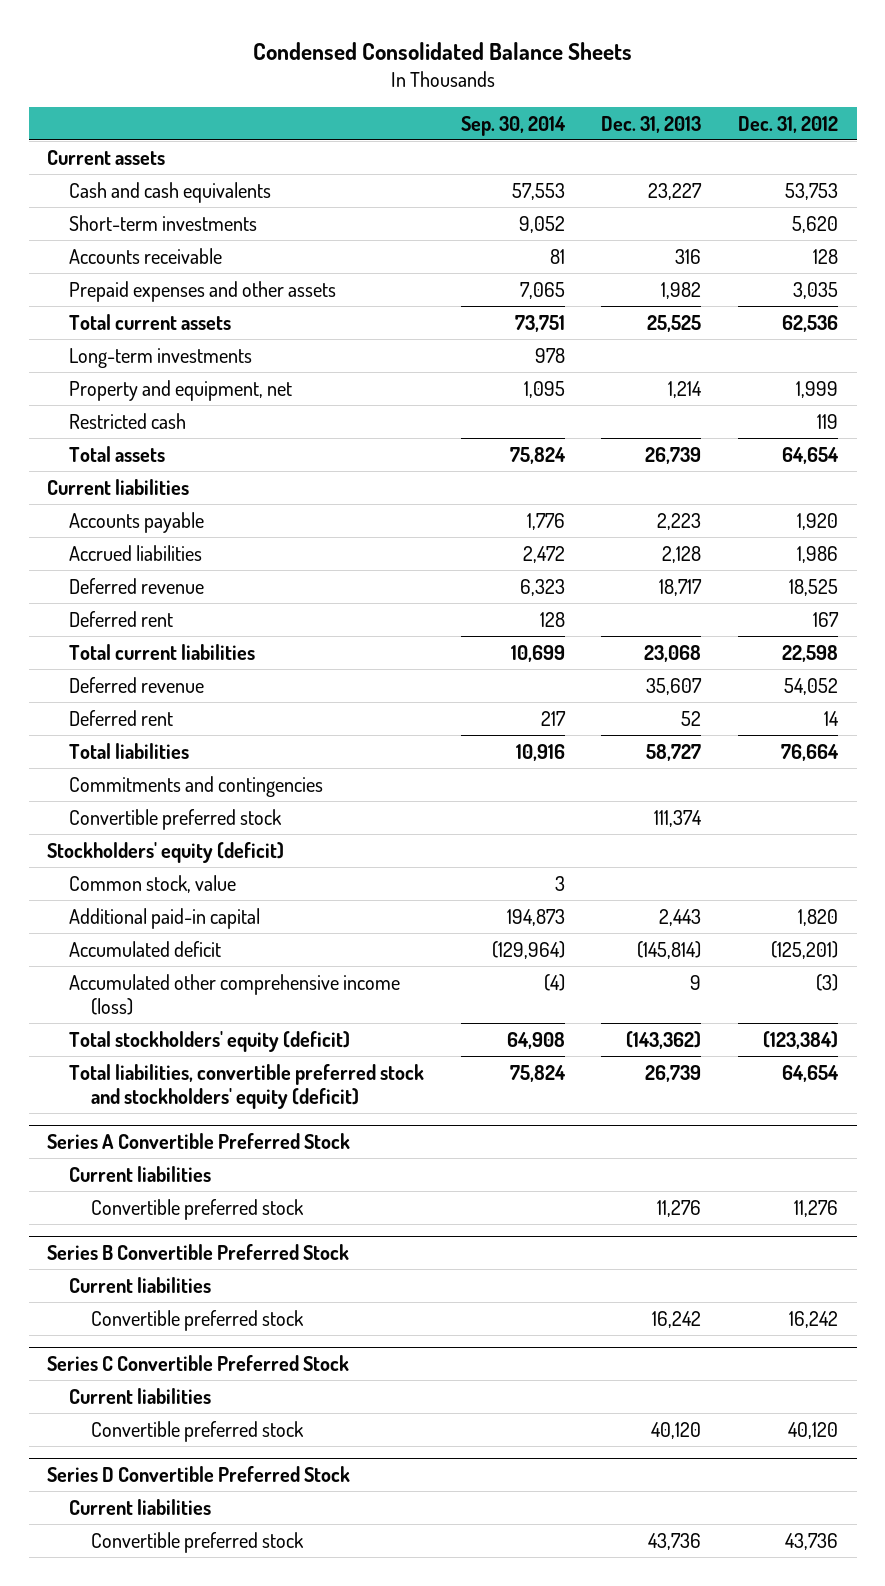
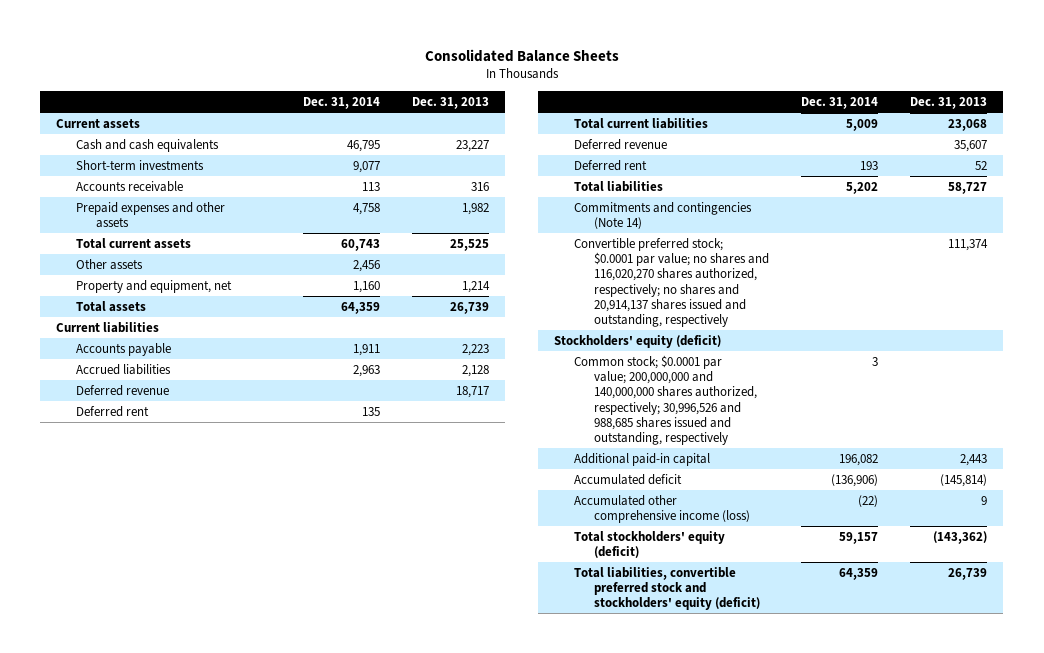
[252,41,632,60] Condensed Consolidated Balance Sheets -> [424,48,619,62] Consolidated Balance Sheets
[460,115,566,136] Sep. 30, 2014 -> none
[738,115,839,133] Dec. 31, 2012 -> none
none -> [303,97,381,110] Dec. 31, 2014
[68,347,252,368] Long-term investments -> none
none -> [76,258,144,270] Other assets
[68,412,186,429] Restricted cash -> none
[68,775,323,797] Commitments and contingencies -> [574,201,753,230] Commitments and contingencies (Note 14)
[68,808,282,830] Convertible preferred stock -> [574,237,770,328] Convertible preferred stock; $0.0001 par value; no shares and 116,020,270 shares authorized, respectively; no shares and 20,914,137 shares issued and outstanding, respectively
[68,874,236,893] Common stock, value -> [574,354,758,446] Common stock; $0.0001 par value; 200,000,000 and 140,000,000 shares authorized, respectively; 30,996,526 and 988,685 shares issued and outstanding, respectively
[46,1133,350,1150] Series A Convertible Preferred Stock -> none
[68,1165,211,1182] Current liabilities -> none
[90,1198,304,1220] Convertible preferred stock -> none
[46,1244,349,1261] Series B Convertible Preferred Stock -> none
[68,1276,211,1293] Current liabilities -> none
[90,1309,304,1331] Convertible preferred stock -> none
[46,1355,349,1372] Series C Convertible Preferred Stock -> none
[68,1387,211,1404] Current liabilities -> none
[90,1420,304,1442] Convertible preferred stock -> none
[46,1466,350,1483] Series D Convertible Preferred Stock -> none
[68,1498,211,1515] Current liabilities -> none
[90,1531,304,1553] Convertible preferred stock -> none

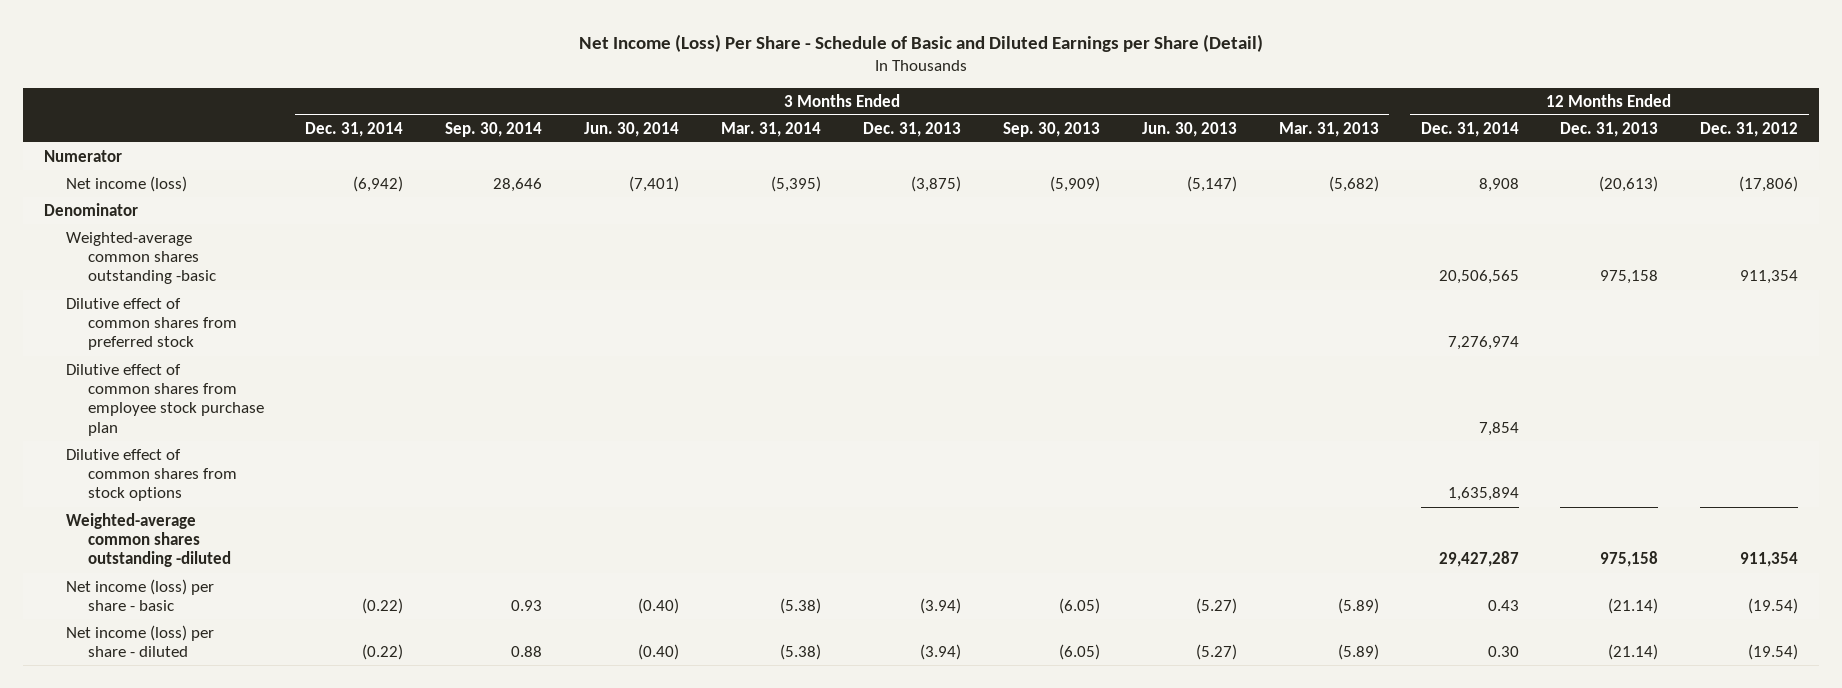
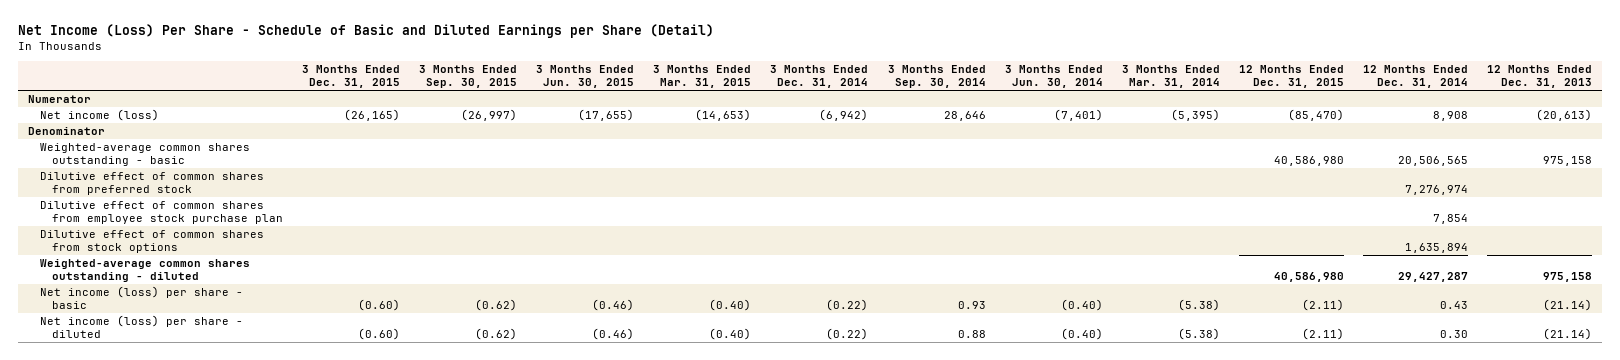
[863,121,962,137] Dec. 31, 2013 -> none
[1002,121,1100,137] Sep. 30, 2013 -> none
[1141,121,1237,137] Jun. 30, 2013 -> none
[1278,121,1379,137] Mar. 31, 2013 -> none
[1700,121,1799,137] Dec. 31, 2012 -> none
none -> [301,65,400,88] 3 Months Ended Dec. 31, 2015
none -> [418,65,517,88] 3 Months Ended Sep. 30, 2015
none -> [536,65,635,88] 3 Months Ended Jun. 30, 2015
none -> [653,65,752,88] 3 Months Ended Mar. 31, 2015
none -> [1239,65,1345,88] 12 Months Ended Dec. 31, 2015
[65,231,216,285] Weighted-average common shares outstanding -basic -> [39,143,250,166] Weighted-average common shares outstanding - basic
[65,512,231,568] Weighted-average common shares outstanding -diluted -> [39,259,250,282] Weighted-average common shares outstanding - diluted

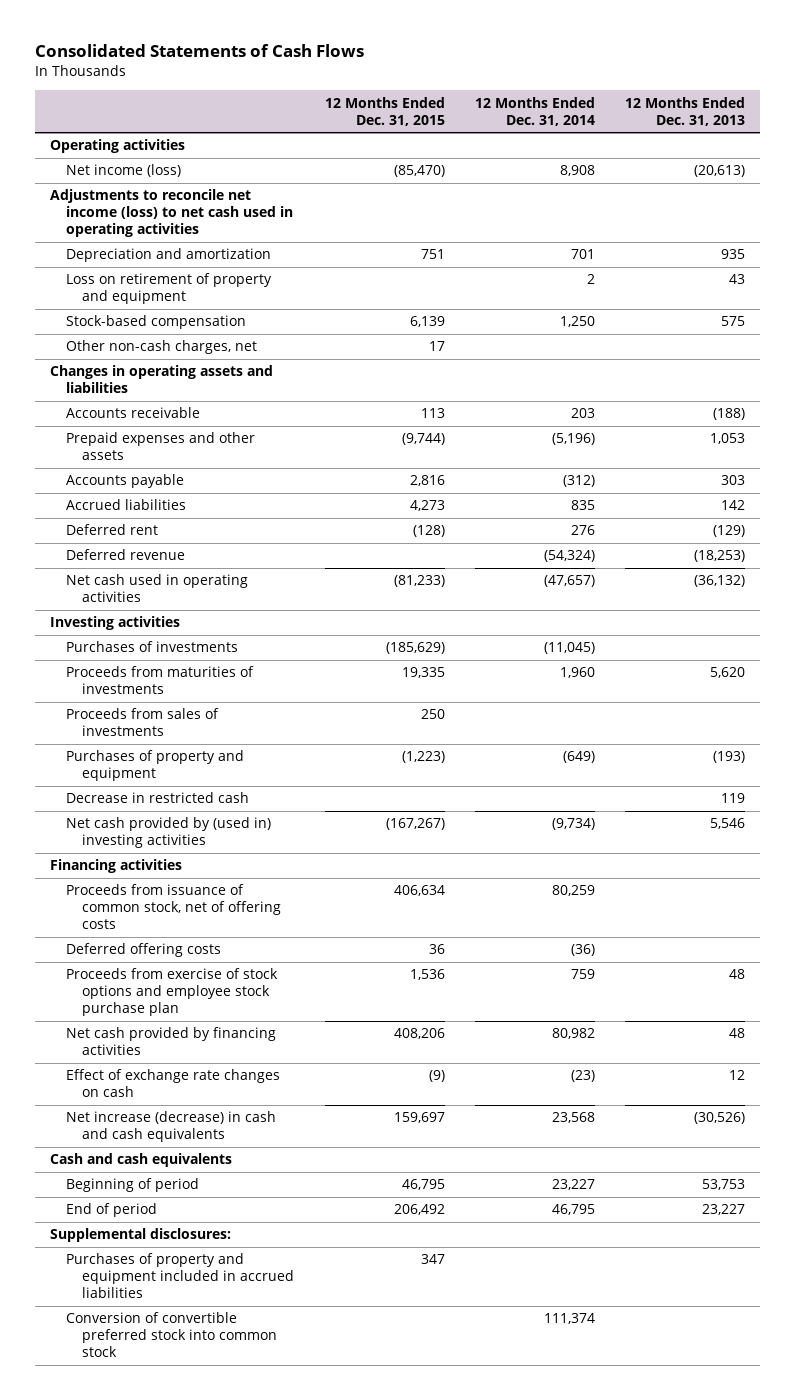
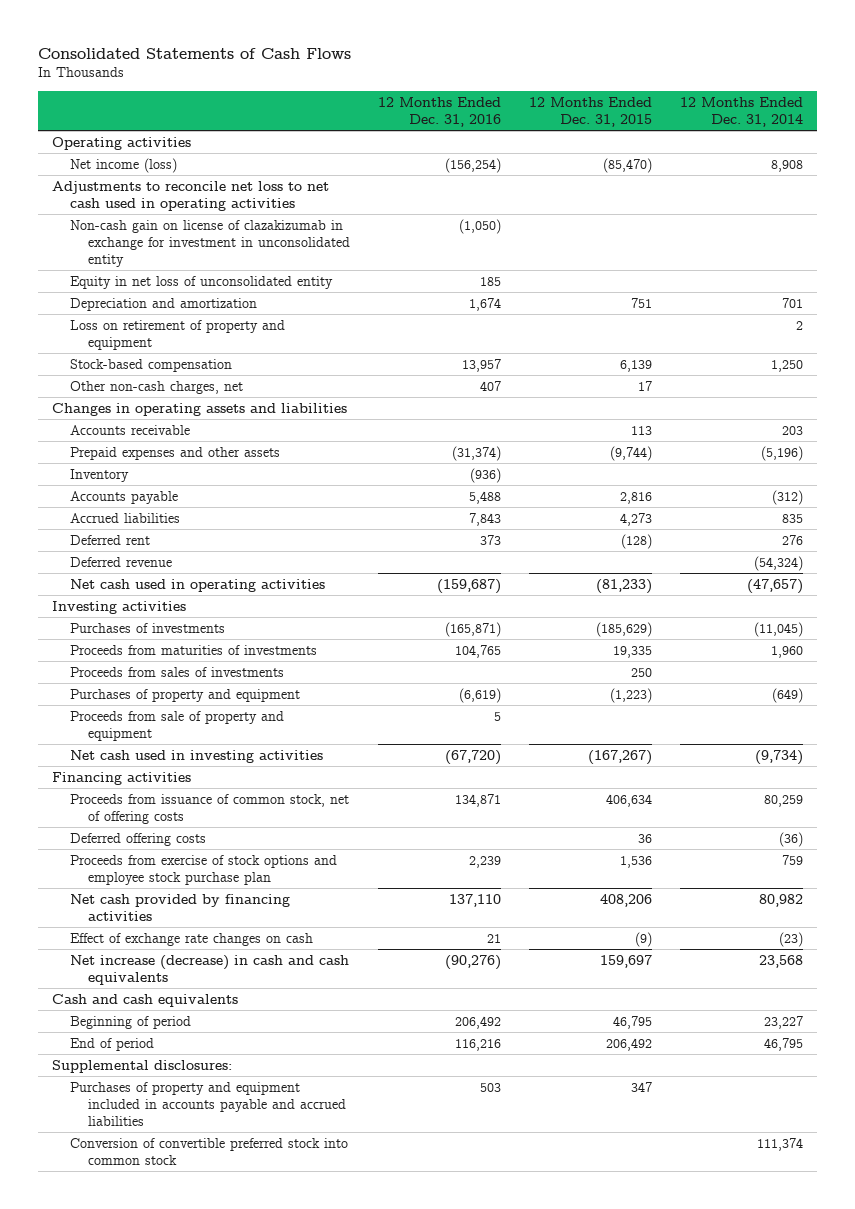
[625,96,746,126] 12 Months Ended Dec. 31, 2013 -> none
none -> [378,96,502,127] 12 Months Ended Dec. 31, 2016
[50,189,294,238] Adjustments to reconcile net income (loss) to net cash used in operating activities -> [51,180,329,211] Adjustments to reconcile net loss to net cash used in operating activities
none -> [69,219,351,267] Non-cash gain on license of clazakizumab in exchange for investment in unconsolidated entity
none -> [69,275,333,289] Equity in net loss of unconsolidated entity
none -> [69,468,129,482] Inventory
[66,792,250,804] Decrease in restricted cash -> none
none -> [69,710,284,741] Proceeds from sale of property and equipment
[66,817,272,849] Net cash provided by (used in) investing activities -> [69,749,323,763] Net cash used in investing activities
[66,1253,295,1299] Purchases of property and equipment included in accrued liabilities -> [69,1081,347,1126] Purchases of property and equipment included in accounts payable and accrued liabilities

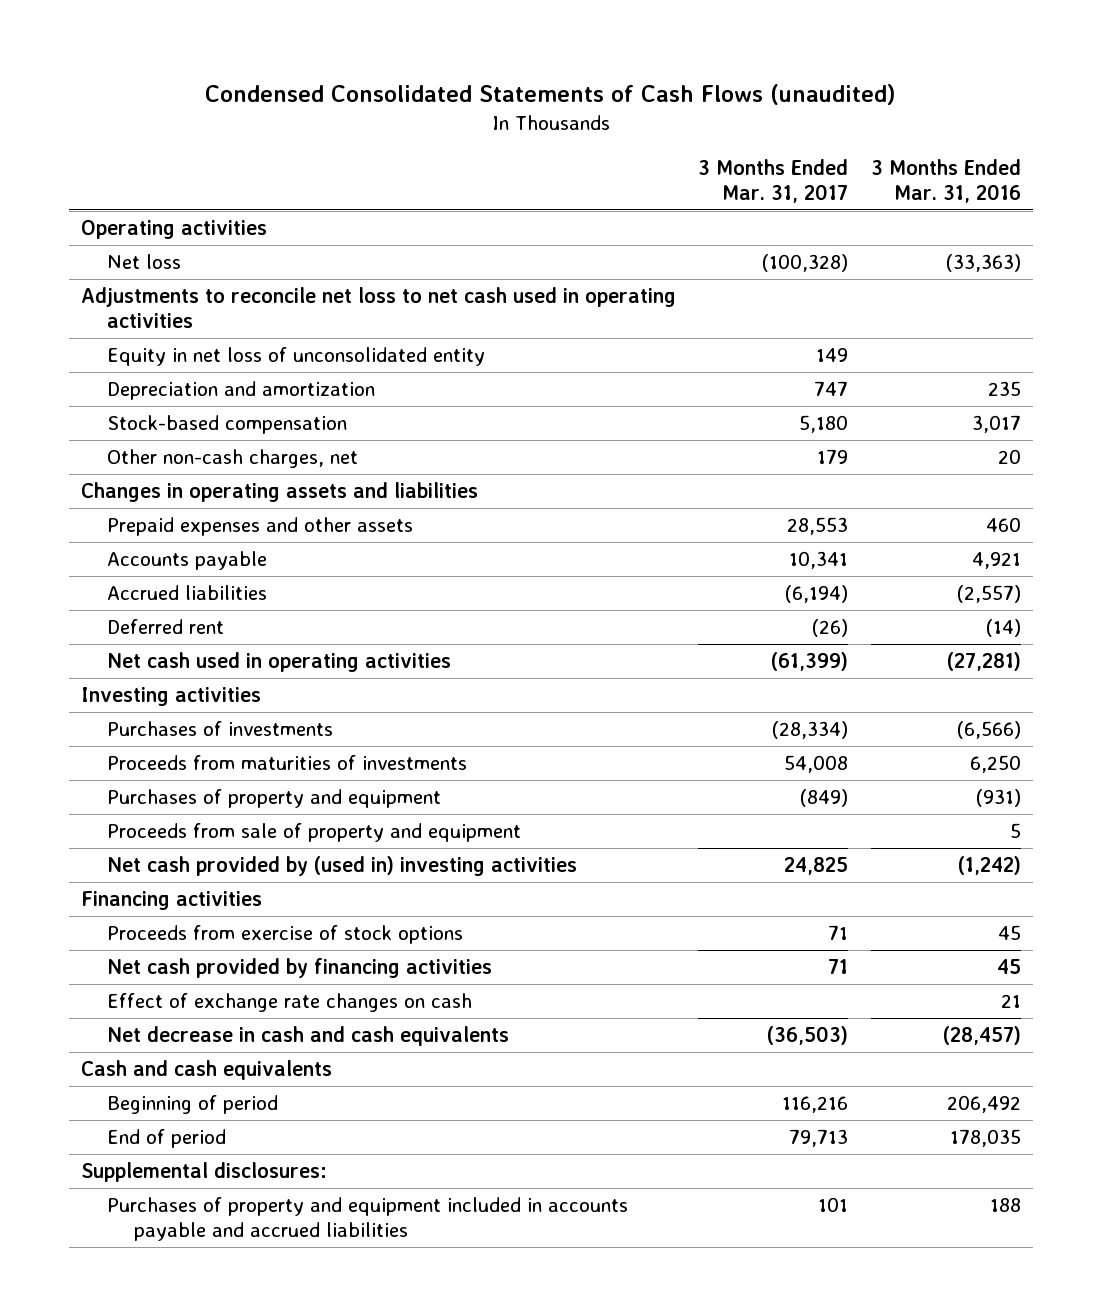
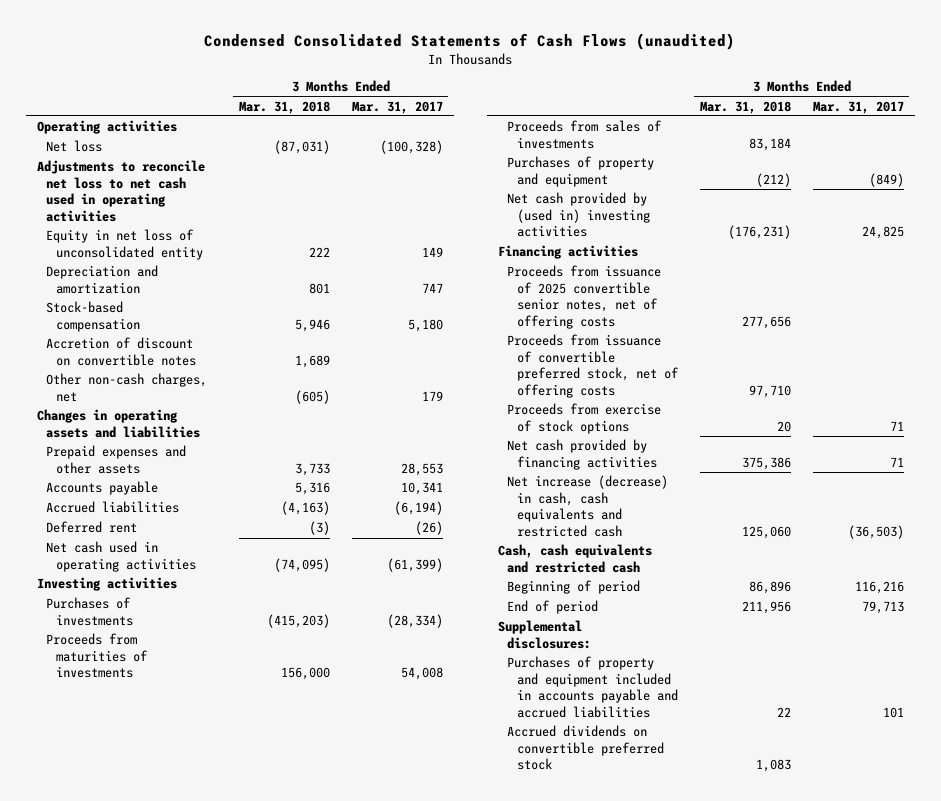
[871,159,1022,204] 3 Months Ended Mar. 31, 2016 -> none
none -> [238,100,330,114] Mar. 31, 2018
none -> [46,337,196,366] Accretion of discount on convertible notes
none -> [507,120,663,149] Proceeds from sales of investments
[107,823,522,843] Proceeds from sale of property and equipment -> none
none -> [507,265,662,329] Proceeds from issuance of 2025 convertible senior notes, net of offering costs
none -> [507,334,679,398] Proceeds from issuance of convertible preferred stock, net of offering costs
[107,993,473,1013] Effect of exchange rate changes on cash -> none
[107,1026,510,1047] Net decrease in cash and cash equivalents -> [507,475,669,537] Net increase (decrease) in cash, cash equivalents and restricted cash
[80,1060,332,1081] Cash and cash equivalents -> [497,544,652,573] Cash, cash equivalents and restricted cash
none -> [507,725,664,771] Accrued dividends on convertible preferred stock

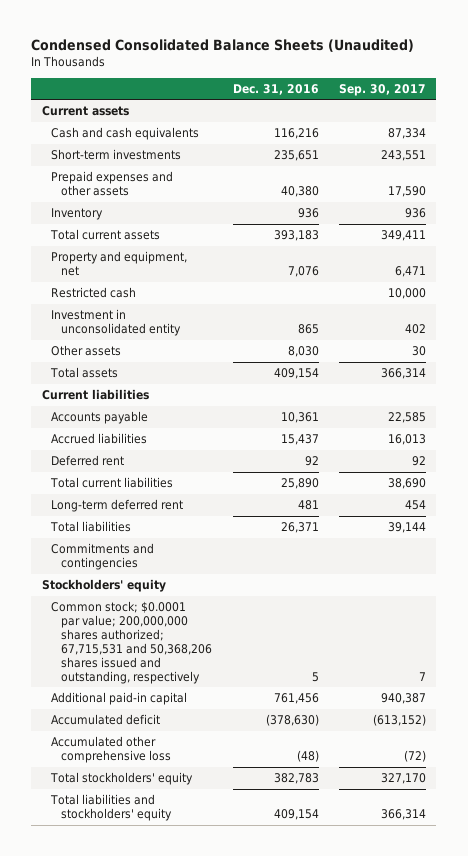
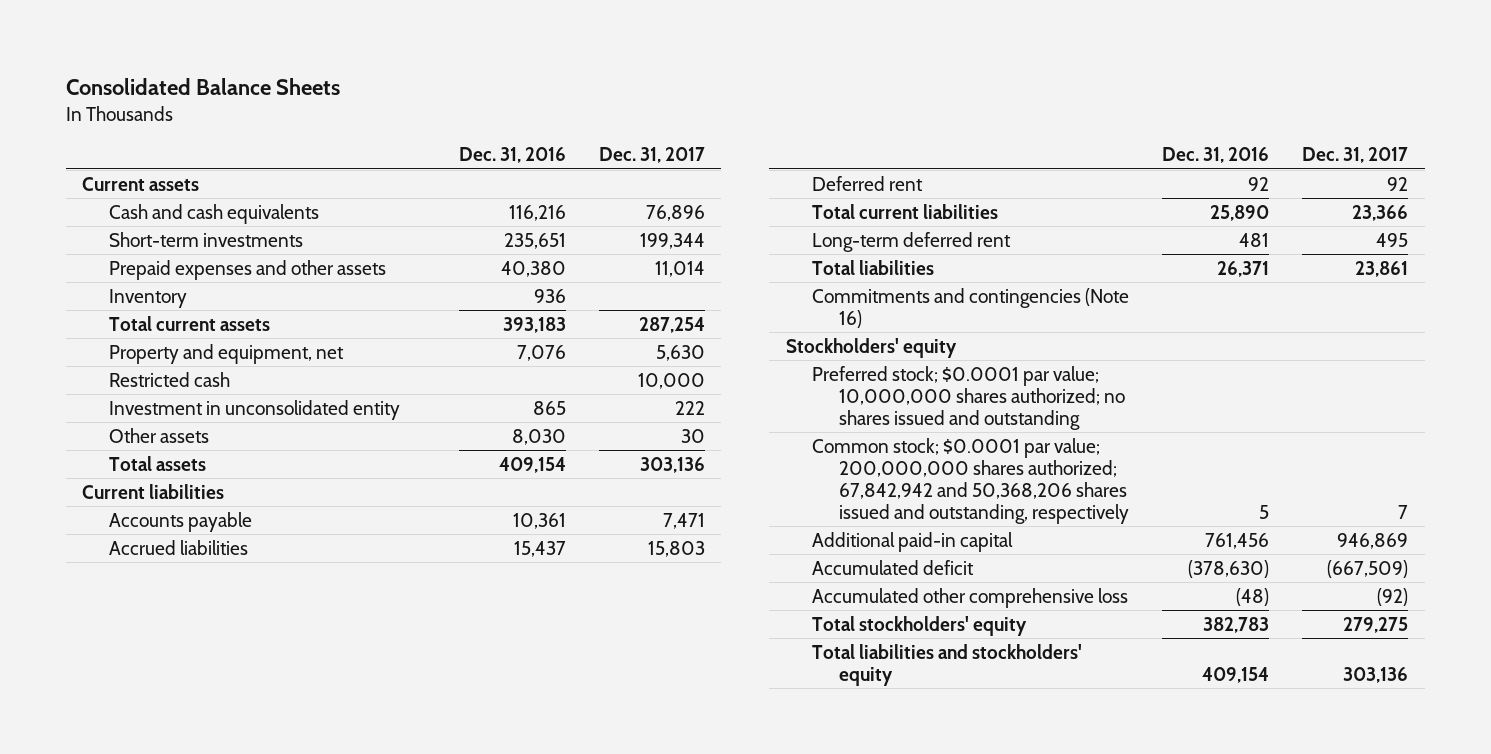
[31,38,415,52] Condensed Consolidated Balance Sheets (Unaudited) -> [65,78,340,96] Consolidated Balance Sheets
[339,83,427,96] Sep. 30, 2017 -> none
none -> [599,147,706,164] Dec. 31, 2017
[51,543,155,571] Commitments and contingencies -> [812,287,1130,328] Commitments and contingencies (Note 16)
none -> [812,365,1126,430] Preferred stock; $0.0001 par value; 10,000,000 shares authorized; no shares issued and outstanding
[51,601,212,684] Common stock; $0.0001 par value; 200,000,000 shares authorized; 67,715,531 and 50,368,206 shares issued and outstanding, respectively -> [812,437,1130,524] Common stock; $0.0001 par value; 200,000,000 shares authorized; 67,842,942 and 50,368,206 shares issued and outstanding, respectively

